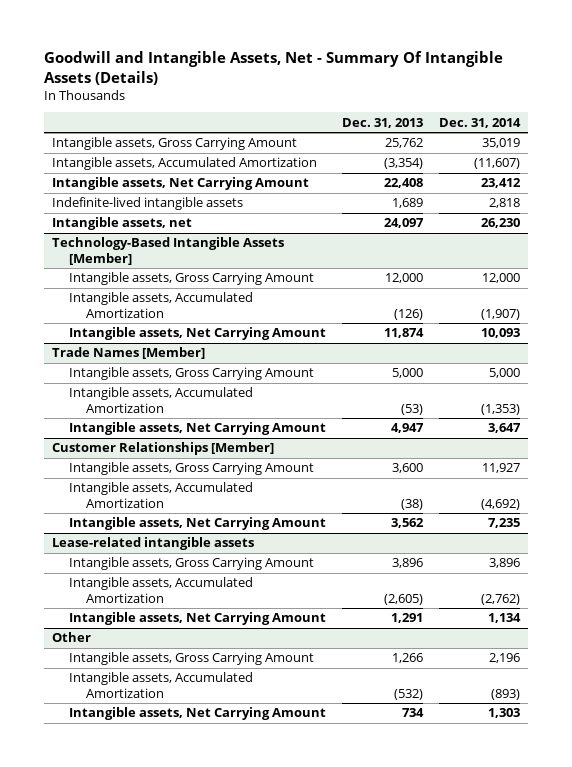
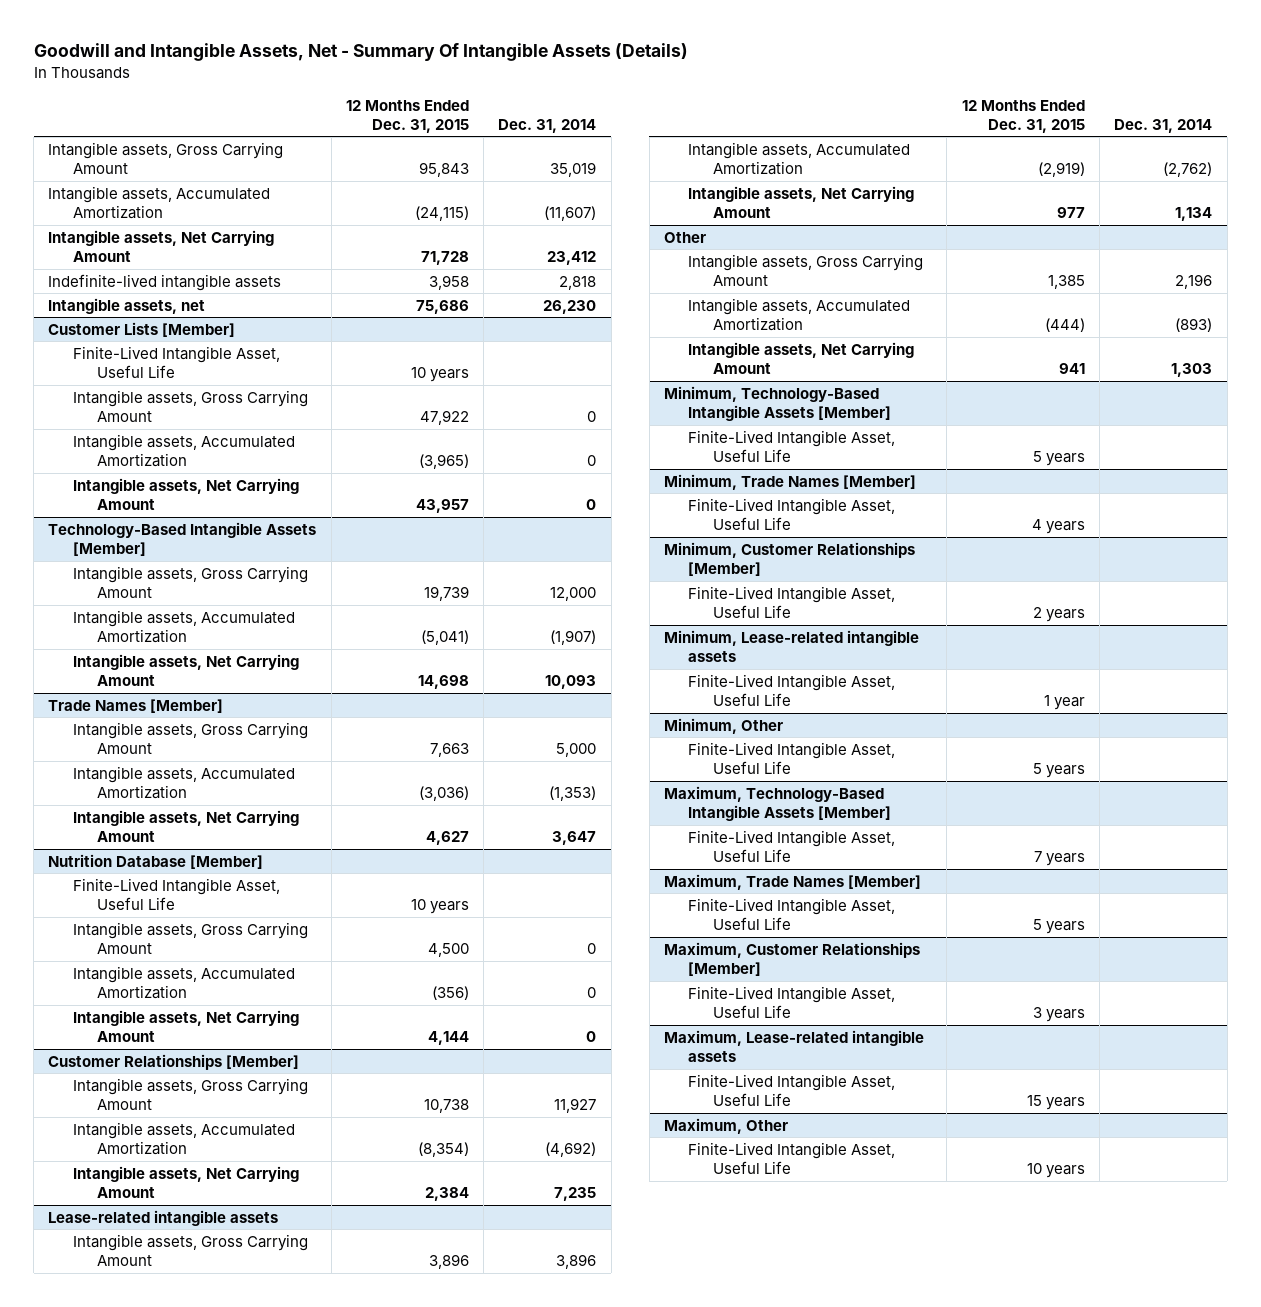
[342,117,424,128] Dec. 31, 2013 -> none
none -> [345,99,469,133] 12 Months Ended Dec. 31, 2015
none -> [48,321,236,337] Customer Lists [Member]
none -> [72,345,280,378] Finite-Lived Intangible Asset, Useful Life
none -> [72,389,308,422] Intangible assets, Gross Carrying Amount
none -> [72,433,295,467] Intangible assets, Accumulated Amortization
none -> [72,477,299,510] Intangible assets, Net Carrying Amount
none -> [48,853,264,869] Nutrition Database [Member]
none -> [72,877,280,910] Finite-Lived Intangible Asset, Useful Life
none -> [72,921,308,954] Intangible assets, Gross Carrying Amount
none -> [72,965,295,999] Intangible assets, Accumulated Amortization
none -> [72,1009,299,1042] Intangible assets, Net Carrying Amount
none -> [664,385,892,421] Minimum, Technology-Based Intangible Assets [Member]
none -> [688,429,896,462] Finite-Lived Intangible Asset, Useful Life
none -> [664,473,917,490] Minimum, Trade Names [Member]
none -> [688,497,896,530] Finite-Lived Intangible Asset, Useful Life
none -> [664,541,916,576] Minimum, Customer Relationships [Member]
none -> [688,585,896,618] Finite-Lived Intangible Asset, Useful Life
none -> [664,629,920,662] Minimum, Lease-related intangible assets
none -> [688,673,896,706] Finite-Lived Intangible Asset, Useful Life
none -> [664,717,784,734] Minimum, Other
none -> [688,741,896,774] Finite-Lived Intangible Asset, Useful Life
none -> [664,785,892,821] Maximum, Technology-Based Intangible Assets [Member]
none -> [688,829,896,862] Finite-Lived Intangible Asset, Useful Life
none -> [664,873,922,890] Maximum, Trade Names [Member]
none -> [688,897,896,930] Finite-Lived Intangible Asset, Useful Life
none -> [664,941,921,976] Maximum, Customer Relationships [Member]
none -> [688,985,896,1018] Finite-Lived Intangible Asset, Useful Life
none -> [664,1029,925,1062] Maximum, Lease-related intangible assets
none -> [688,1073,896,1106] Finite-Lived Intangible Asset, Useful Life
none -> [664,1117,789,1134] Maximum, Other
none -> [688,1141,896,1174] Finite-Lived Intangible Asset, Useful Life

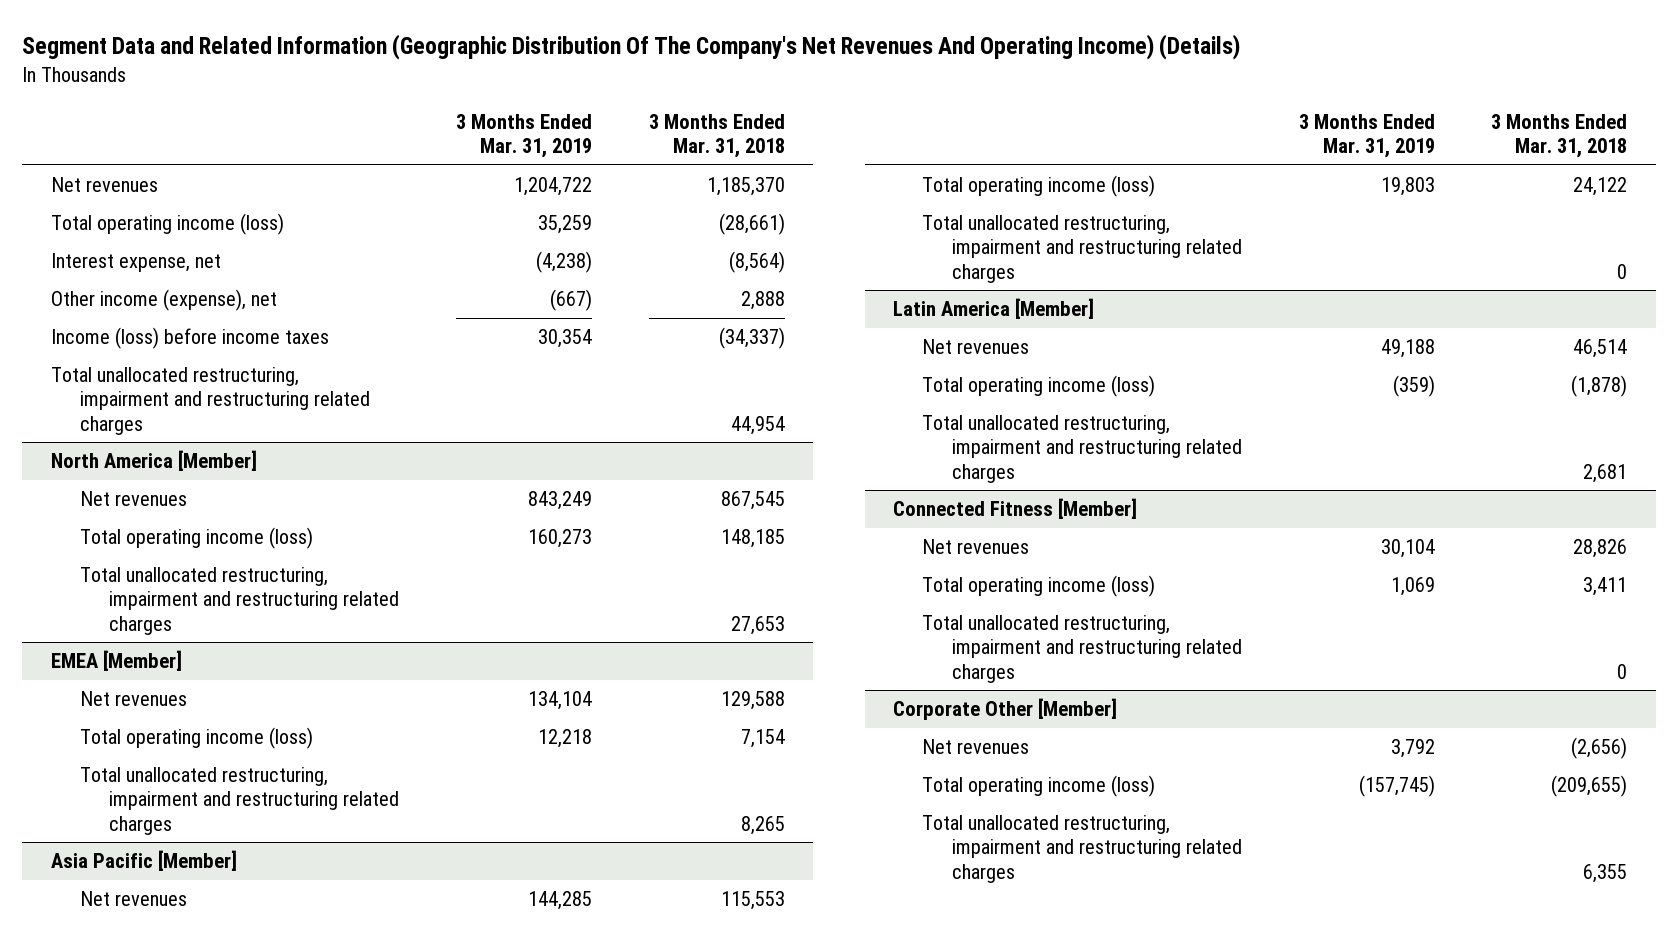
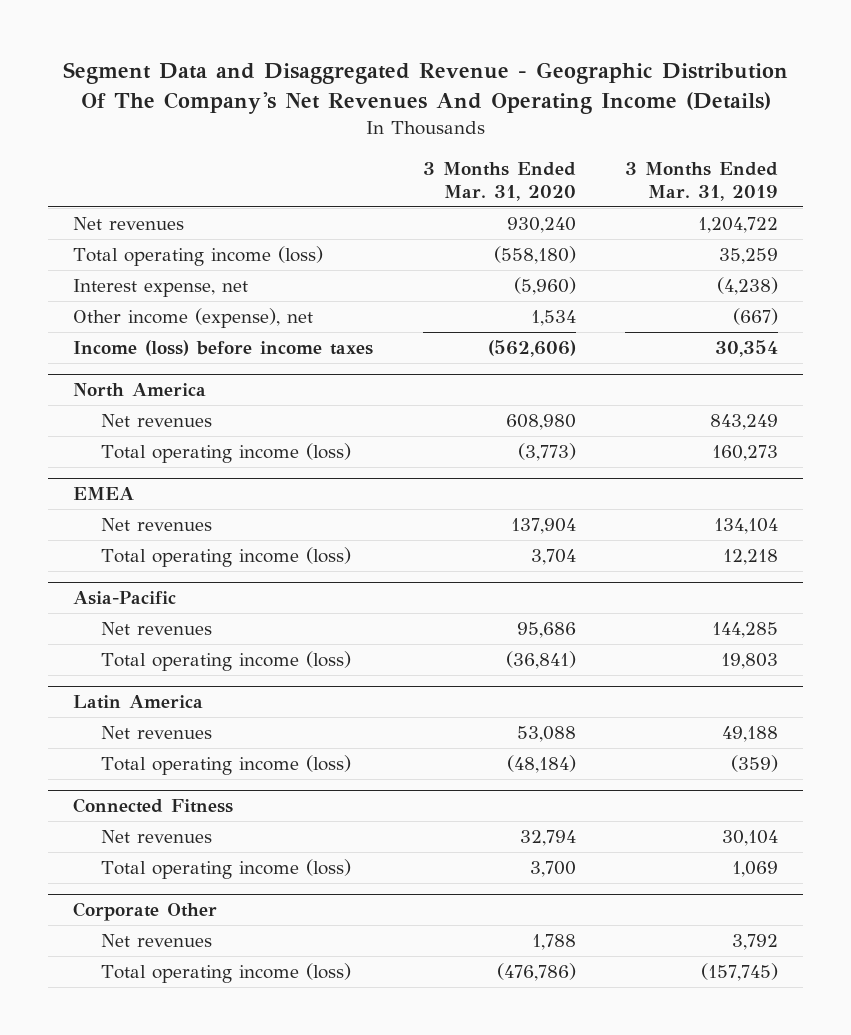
[22,34,1241,61] Segment Data and Related Information (Geographic Distribution Of The Company's Net Revenues And Operating Income) (Details) -> [62,62,788,115] Segment Data and Disaggregated Revenue - Geographic Distribution Of The Company's Net Revenues And Operating Income (Details)
[648,113,785,158] 3 Months Ended Mar. 31, 2018 -> none
none -> [422,162,576,202] 3 Months Ended Mar. 31, 2020
[50,367,371,435] Total unallocated restructuring, impairment and restructuring related charges -> none
[50,450,257,472] North America [Member] -> [73,383,207,398] North America
[80,567,400,635] Total unallocated restructuring, impairment and restructuring related charges -> none
[50,650,182,672] EMEA [Member] -> [73,487,135,501] EMEA
[80,767,400,835] Total unallocated restructuring, impairment and restructuring related charges -> none
[50,850,237,872] Asia Pacific [Member] -> [73,591,177,606] Asia-Pacific
[922,215,1242,283] Total unallocated restructuring, impairment and restructuring related charges -> none
[892,298,1094,320] Latin America [Member] -> [73,695,204,710] Latin America
[922,415,1242,483] Total unallocated restructuring, impairment and restructuring related charges -> none
[892,498,1137,520] Connected Fitness [Member] -> [73,798,234,814] Connected Fitness
[922,615,1242,683] Total unallocated restructuring, impairment and restructuring related charges -> none
[892,698,1117,721] Corporate Other [Member] -> [73,902,218,922] Corporate Other
[922,815,1242,883] Total unallocated restructuring, impairment and restructuring related charges -> none

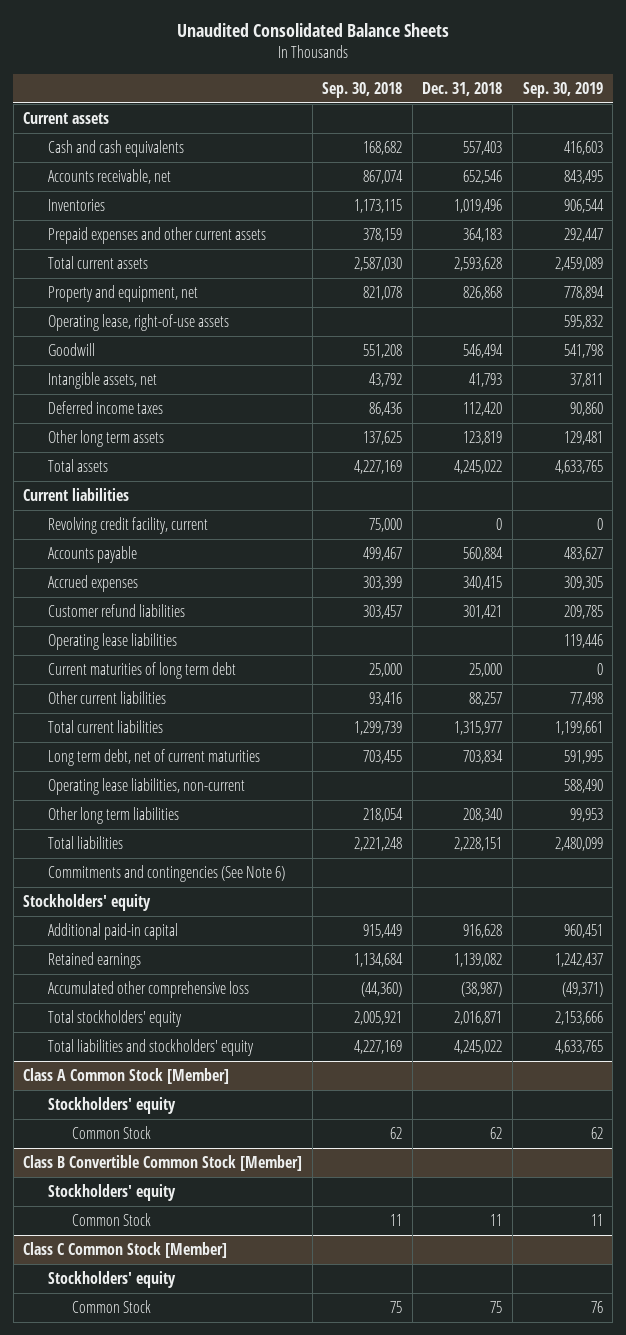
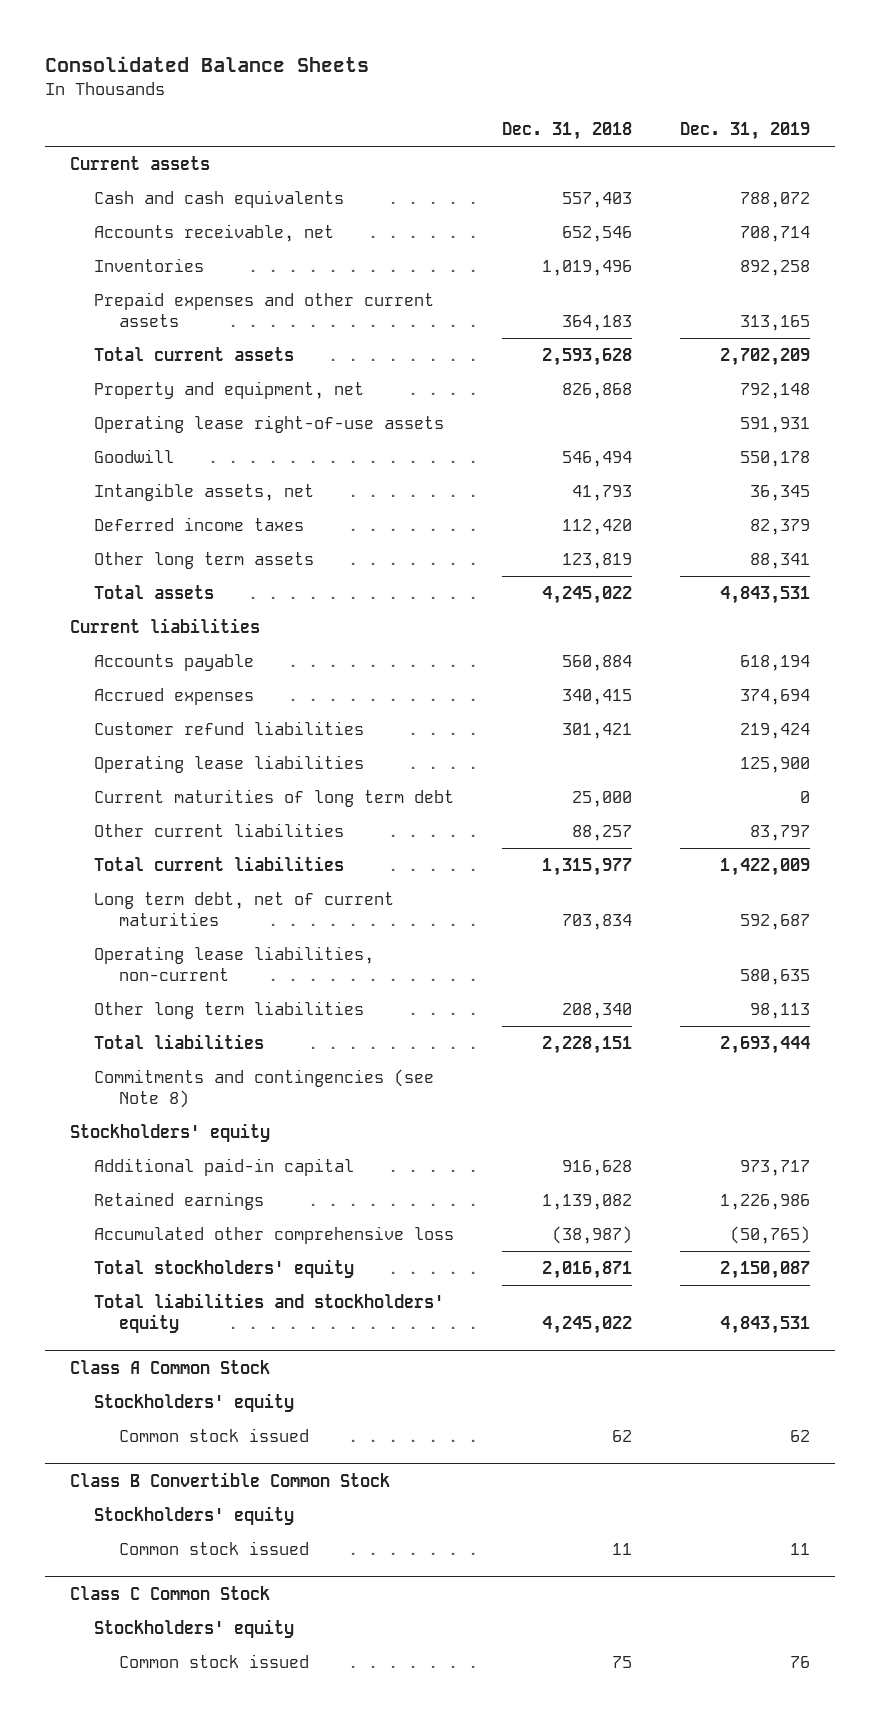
[176,23,449,38] Unaudited Consolidated Balance Sheets -> [45,56,370,73] Consolidated Balance Sheets
[322,81,403,98] Sep. 30, 2018 -> none
[522,81,603,98] Sep. 30, 2019 -> none
none -> [680,122,811,141] Dec. 31, 2019
[47,314,229,332] Operating lease, right-of-use assets -> [94,415,445,434] Operating lease right-of-use assets
[47,517,208,535] Revolving credit facility, current -> none
[47,865,285,883] Commitments and contingencies (See Note 6) -> [94,1069,435,1109] Commitments and contingencies (see Note 8)
[23,1068,230,1085] Class A Common Stock [Member] -> [69,1359,270,1374] Class A Common Stock
[72,1126,152,1140] Common Stock -> [118,1428,309,1443] Common stock issued
[23,1155,303,1172] Class B Convertible Common Stock [Member] -> [69,1471,390,1487] Class B Convertible Common Stock
[72,1213,152,1227] Common Stock -> [118,1541,309,1556] Common stock issued
[23,1242,228,1259] Class C Common Stock [Member] -> [69,1585,270,1600] Class C Common Stock
[72,1300,152,1314] Common Stock -> [118,1654,309,1669] Common stock issued

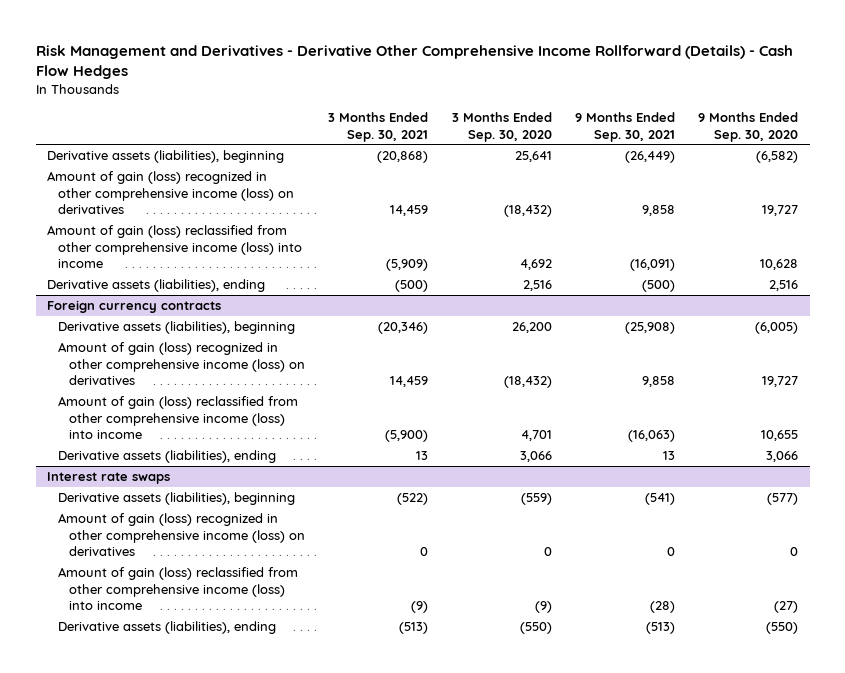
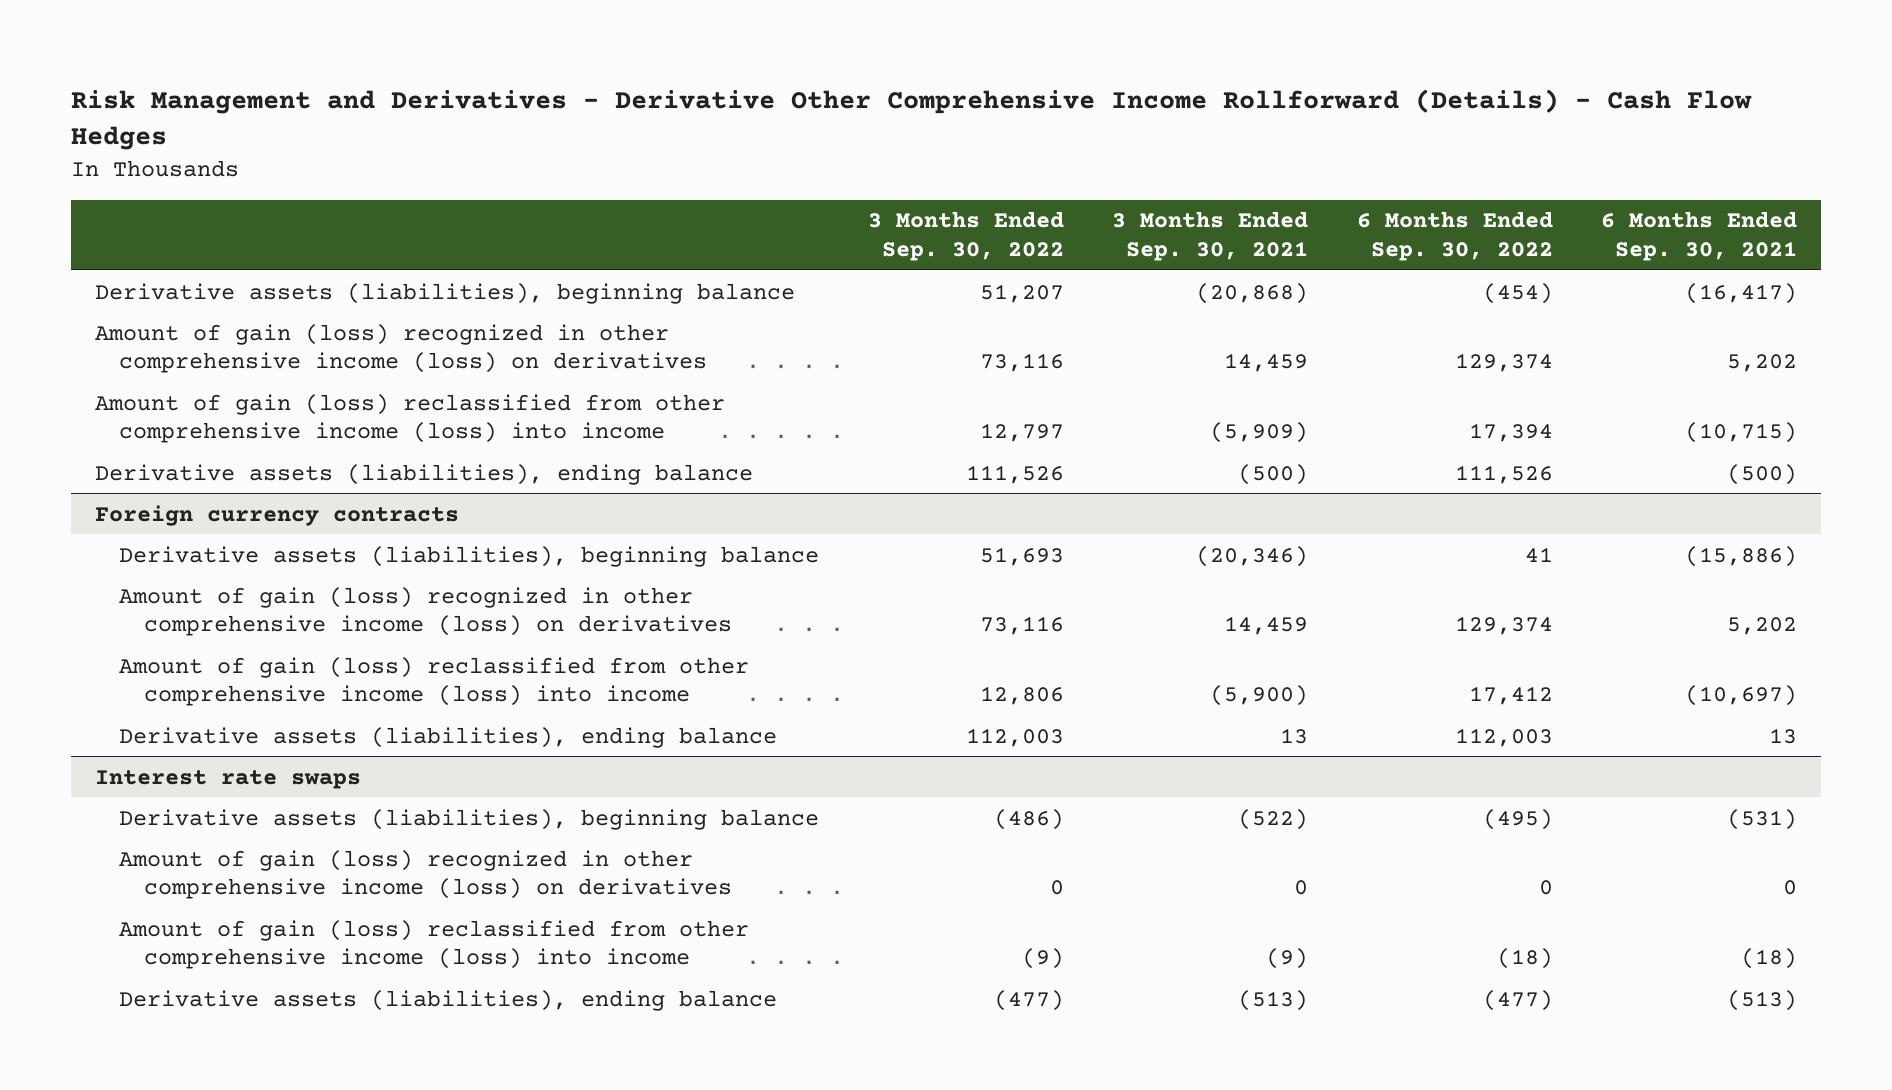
[451,112,552,142] 3 Months Ended Sep. 30, 2020 -> none
[574,112,675,142] 9 Months Ended Sep. 30, 2021 -> none
[698,112,799,142] 9 Months Ended Sep. 30, 2020 -> none
none -> [867,211,1064,261] 3 Months Ended Sep. 30, 2022
none -> [1356,211,1553,261] 6 Months Ended Sep. 30, 2022
none -> [1601,211,1798,261] 6 Months Ended Sep. 30, 2021
[47,149,285,163] Derivative assets (liabilities), beginning -> [95,282,796,304] Derivative assets (liabilities), beginning balance
[47,278,266,292] Derivative assets (liabilities), ending -> [95,463,754,485] Derivative assets (liabilities), ending balance
[58,320,296,334] Derivative assets (liabilities), beginning -> [119,545,820,567] Derivative assets (liabilities), beginning balance
[58,449,277,463] Derivative assets (liabilities), ending -> [119,726,778,748] Derivative assets (liabilities), ending balance
[58,491,296,505] Derivative assets (liabilities), beginning -> [119,808,820,830] Derivative assets (liabilities), beginning balance
[58,620,277,634] Derivative assets (liabilities), ending -> [119,989,778,1011] Derivative assets (liabilities), ending balance

